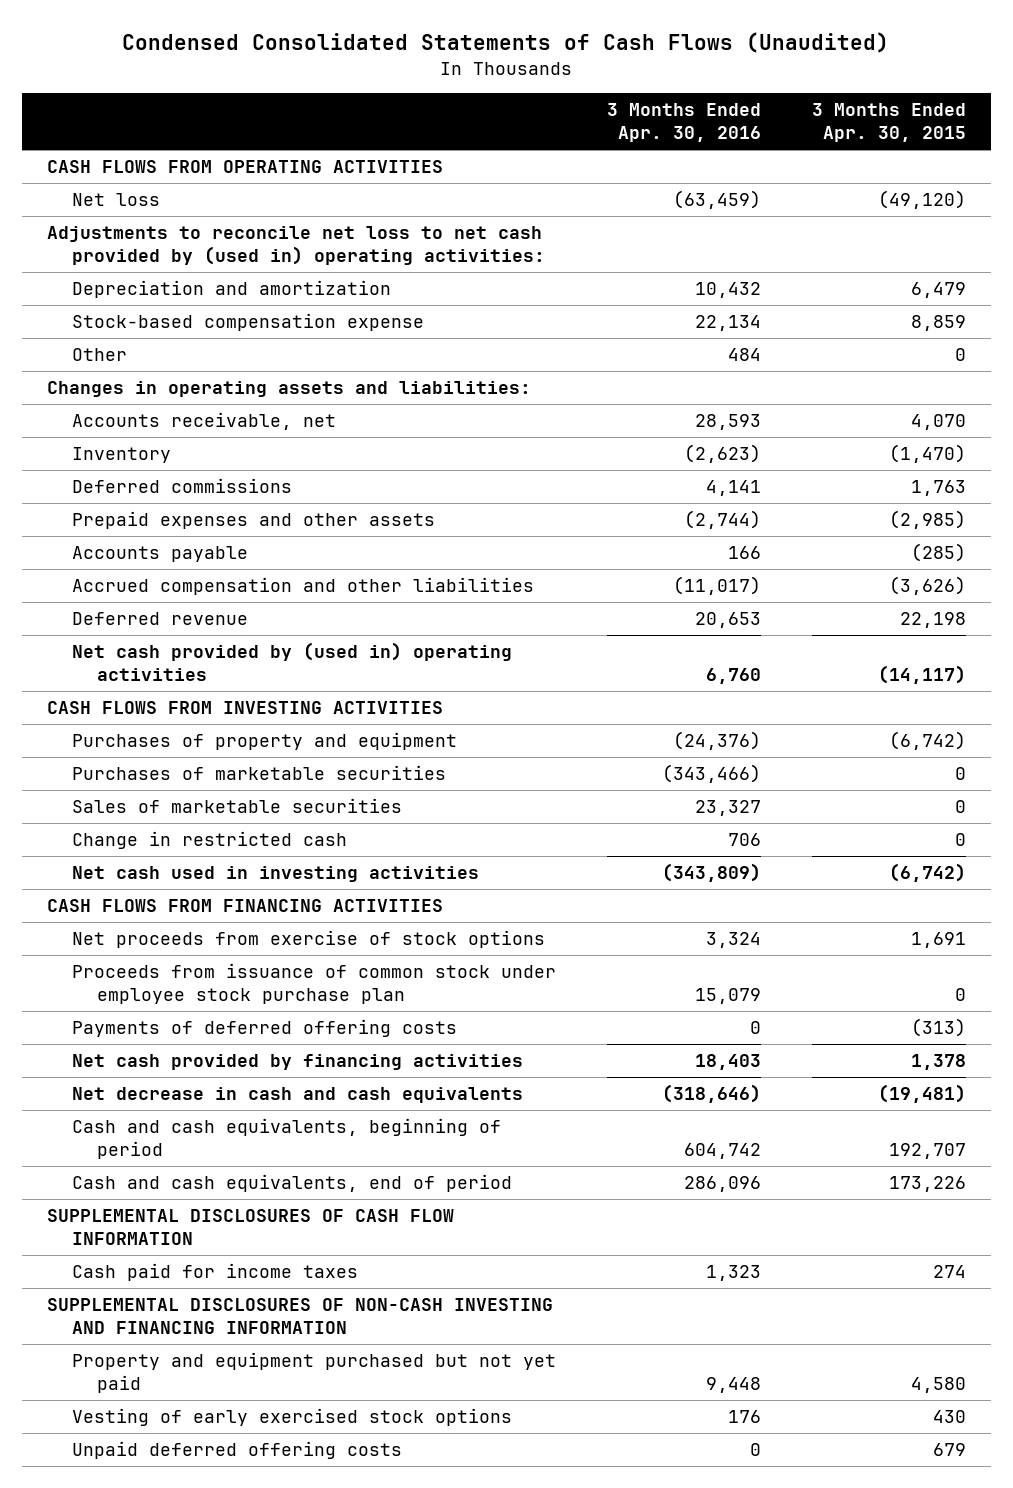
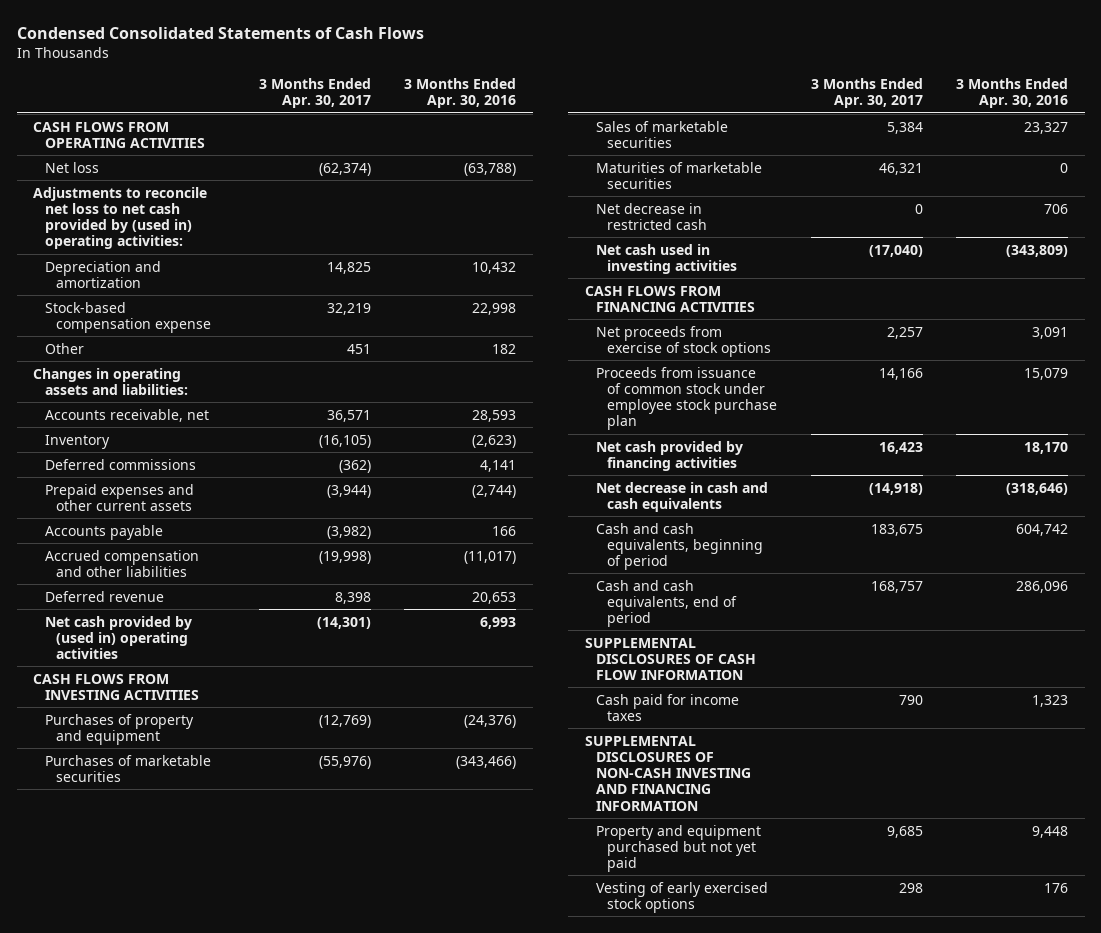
[122,32,890,54] Condensed Consolidated Statements of Cash Flows (Unaudited) -> [16,26,424,39] Condensed Consolidated Statements of Cash Flows
[811,103,966,143] 3 Months Ended Apr. 30, 2015 -> none
none -> [259,78,372,109] 3 Months Ended Apr. 30, 2017
[672,190,761,210] (63,459) -> [464,162,517,176] (63,788)
[694,315,761,332] 22,134 -> [472,302,517,315] 22,998
[727,348,761,362] 484 -> [492,343,517,354] 182
[72,511,436,530] Prepaid expenses and other assets -> [44,483,194,511] Prepaid expenses and other current assets
[705,668,761,685] 6,760 -> [480,616,517,629] 6,993
none -> [596,161,763,189] Maturities of marketable securities
[72,831,348,850] Change in restricted cash -> [596,202,708,230] Net decrease in restricted cash
[705,932,761,949] 3,324 -> [1032,326,1069,339] 3,091
[72,1019,458,1038] Payments of deferred offering costs -> none
[694,1054,761,1071] 18,403 -> [1024,441,1069,454] 18,170
[72,1441,403,1460] Unpaid deferred offering costs -> none

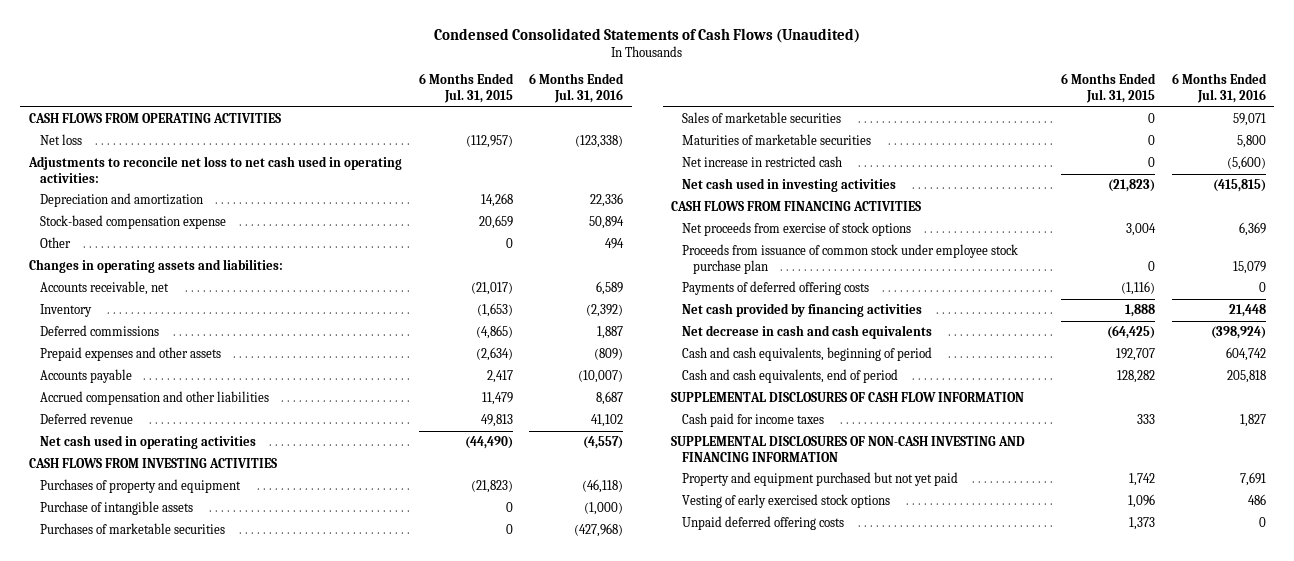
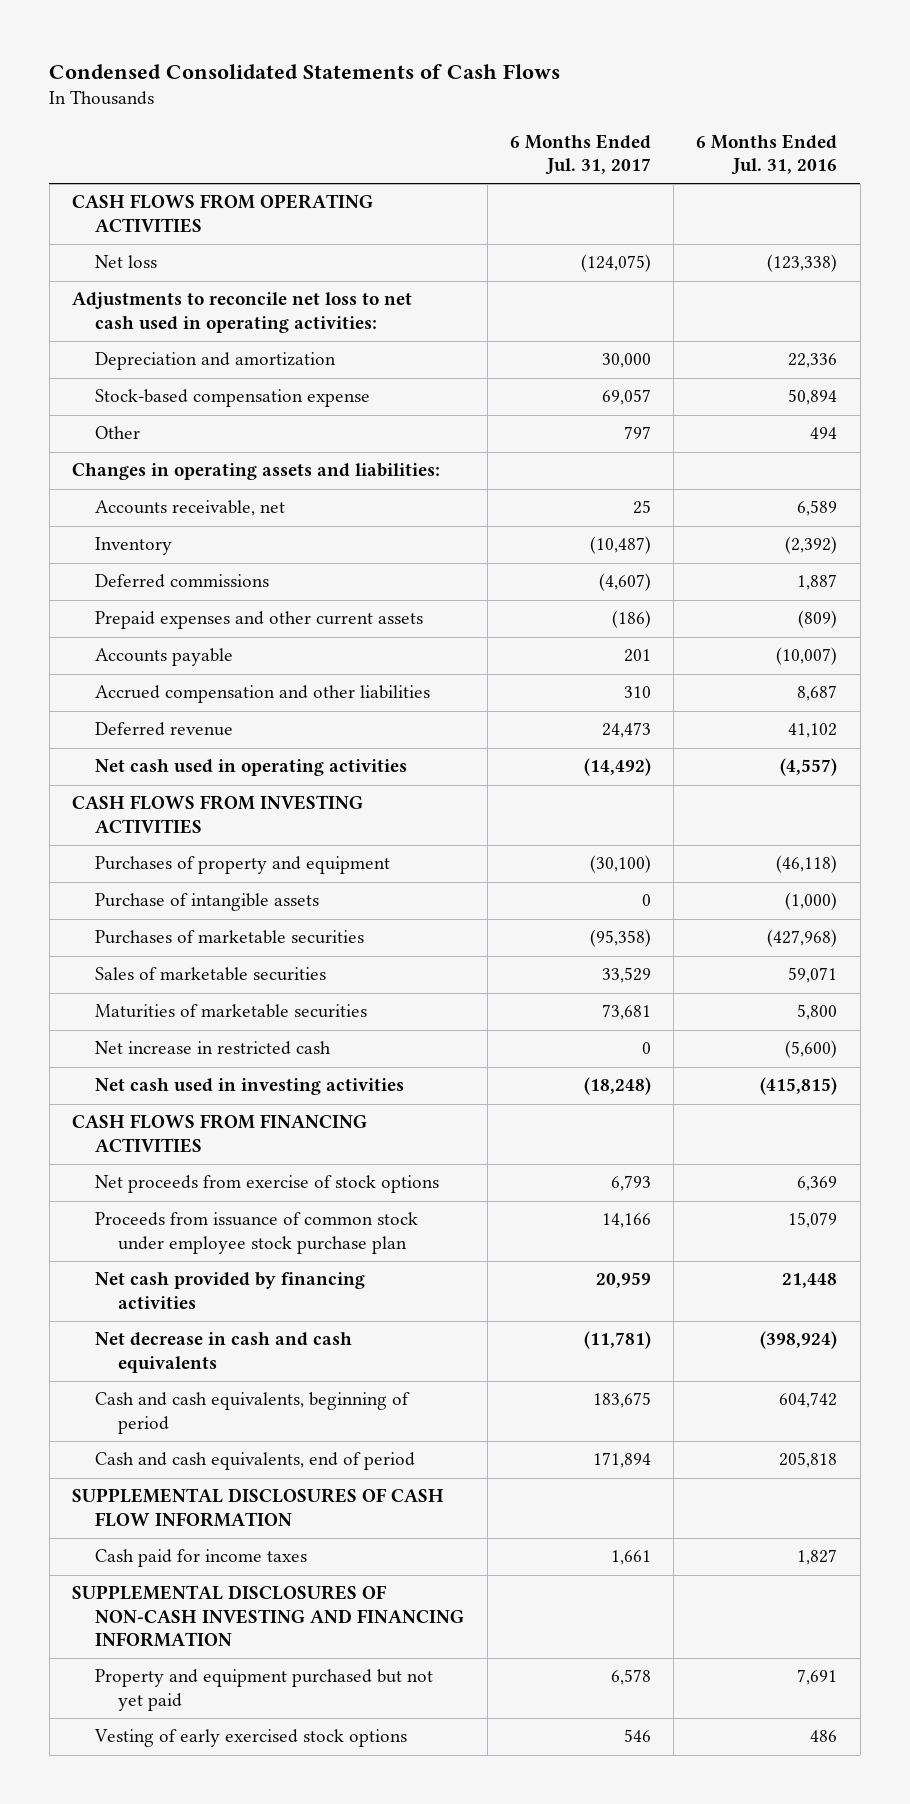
[434,27,861,43] Condensed Consolidated Statements of Cash Flows (Unaudited) -> [49,63,561,79] Condensed Consolidated Statements of Cash Flows
[418,73,514,104] 6 Months Ended Jul. 31, 2015 -> none
none -> [509,133,651,176] 6 Months Ended Jul. 31, 2017
[39,347,221,362] Prepaid expenses and other assets -> [95,611,424,630] Prepaid expenses and other current assets
[682,281,870,296] Payments of deferred offering costs -> none
[682,516,845,531] Unpaid deferred offering costs -> none

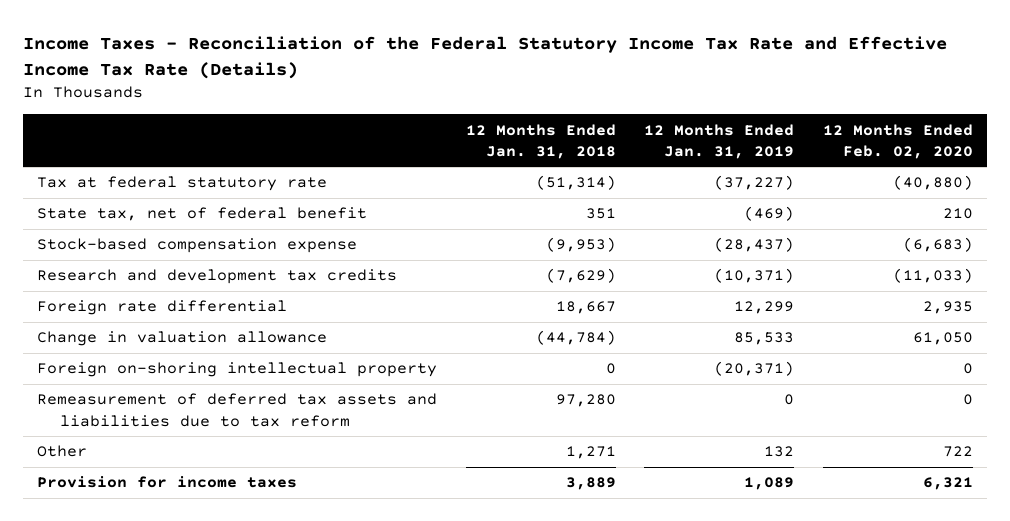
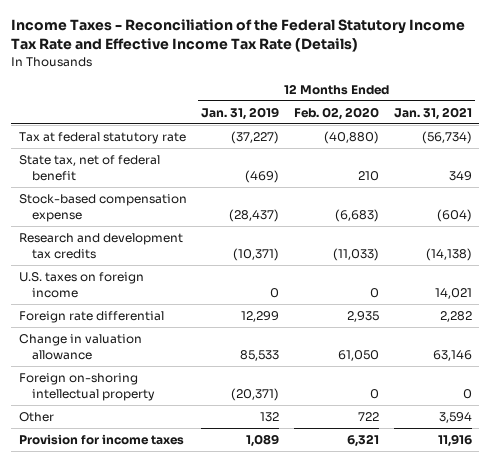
[465,123,616,159] 12 Months Ended Jan. 31, 2018 -> none
none -> [393,106,472,120] Jan. 31, 2021
none -> [18,271,144,298] U.S. taxes on foreign income
[37,393,438,427] Remeasurement of deferred tax assets and liabilities due to tax reform -> none

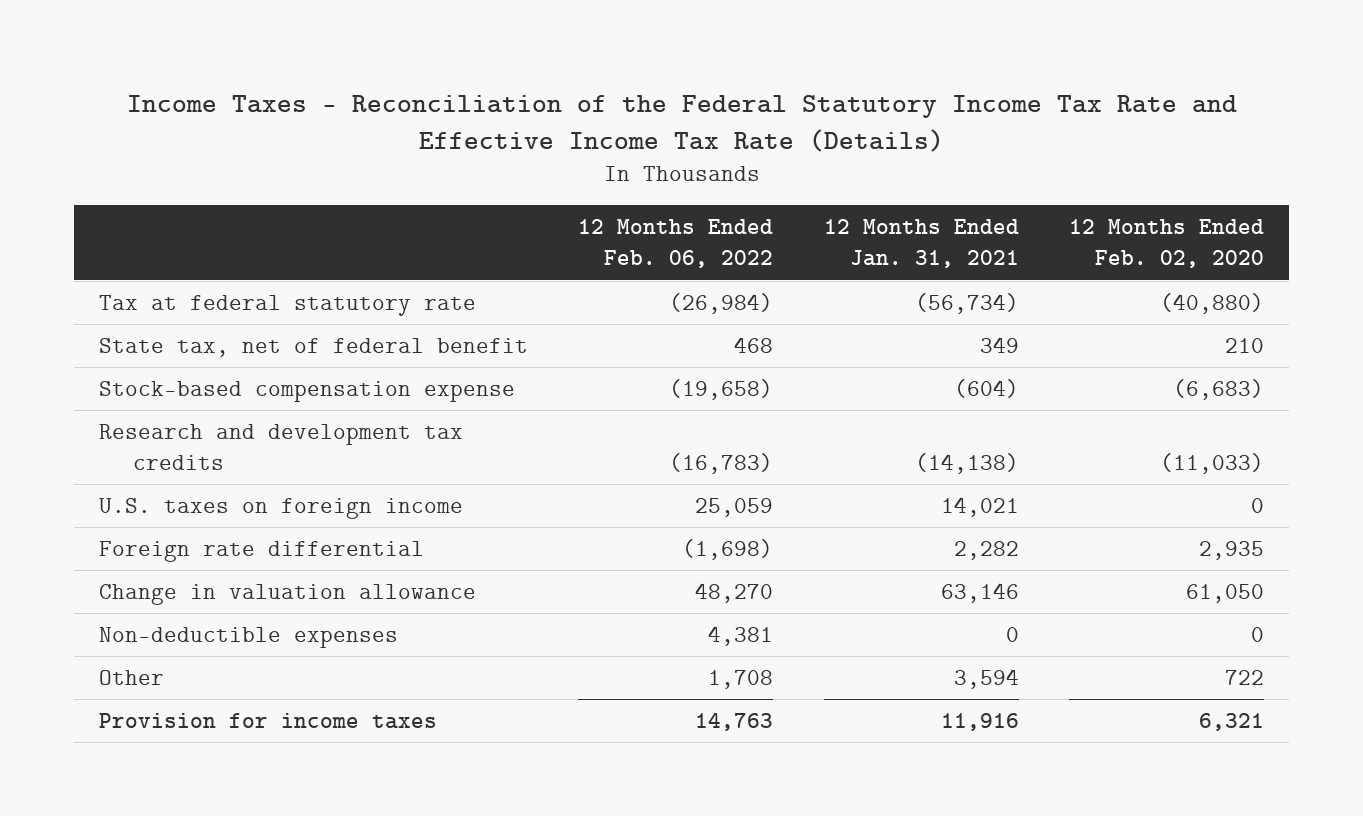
[201,106,280,120] Jan. 31, 2019 -> none
none -> [578,219,774,269] 12 Months Ended Feb. 06, 2022
[18,372,156,401] Foreign on-shoring intellectual property -> none
none -> [99,626,399,648] Non-deductible expenses

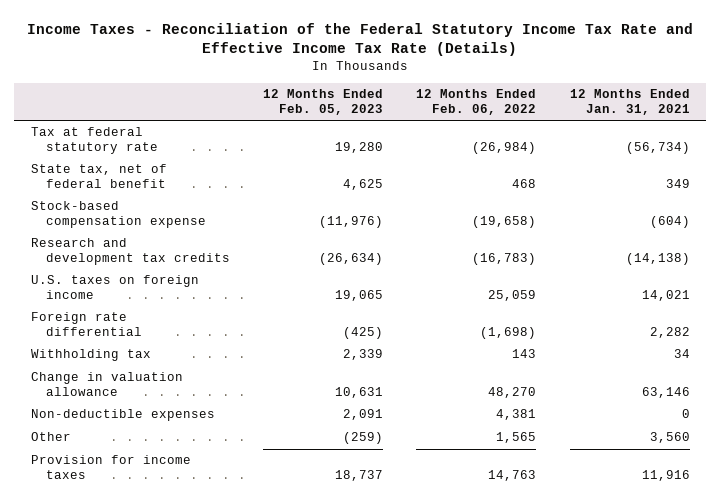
[1068,219,1264,269] 12 Months Ended Feb. 02, 2020 -> none
none -> [262,89,383,115] 12 Months Ended Feb. 05, 2023
none -> [31,349,152,362] Withholding tax
[708,669,774,689] 1,708 -> [496,432,537,444] 1,565
[953,668,1019,689] 3,594 -> [649,432,690,444] 3,560

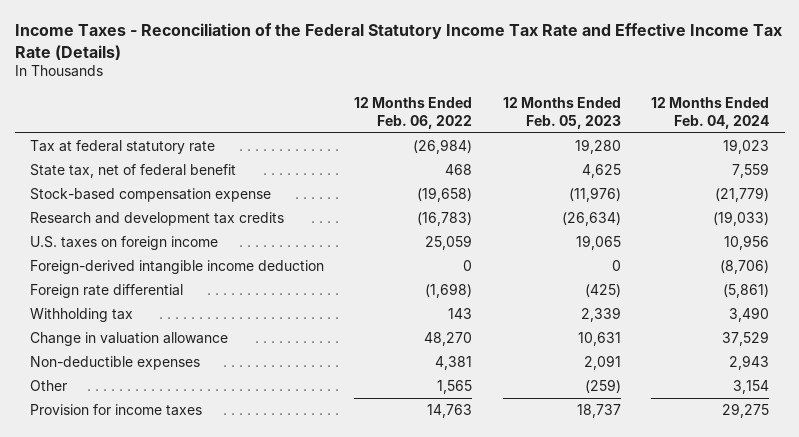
[569,89,690,115] 12 Months Ended Jan. 31, 2021 -> none
none -> [651,96,770,129] 12 Months Ended Feb. 04, 2024
none -> [29,260,324,275] Foreign-derived intangible income deduction

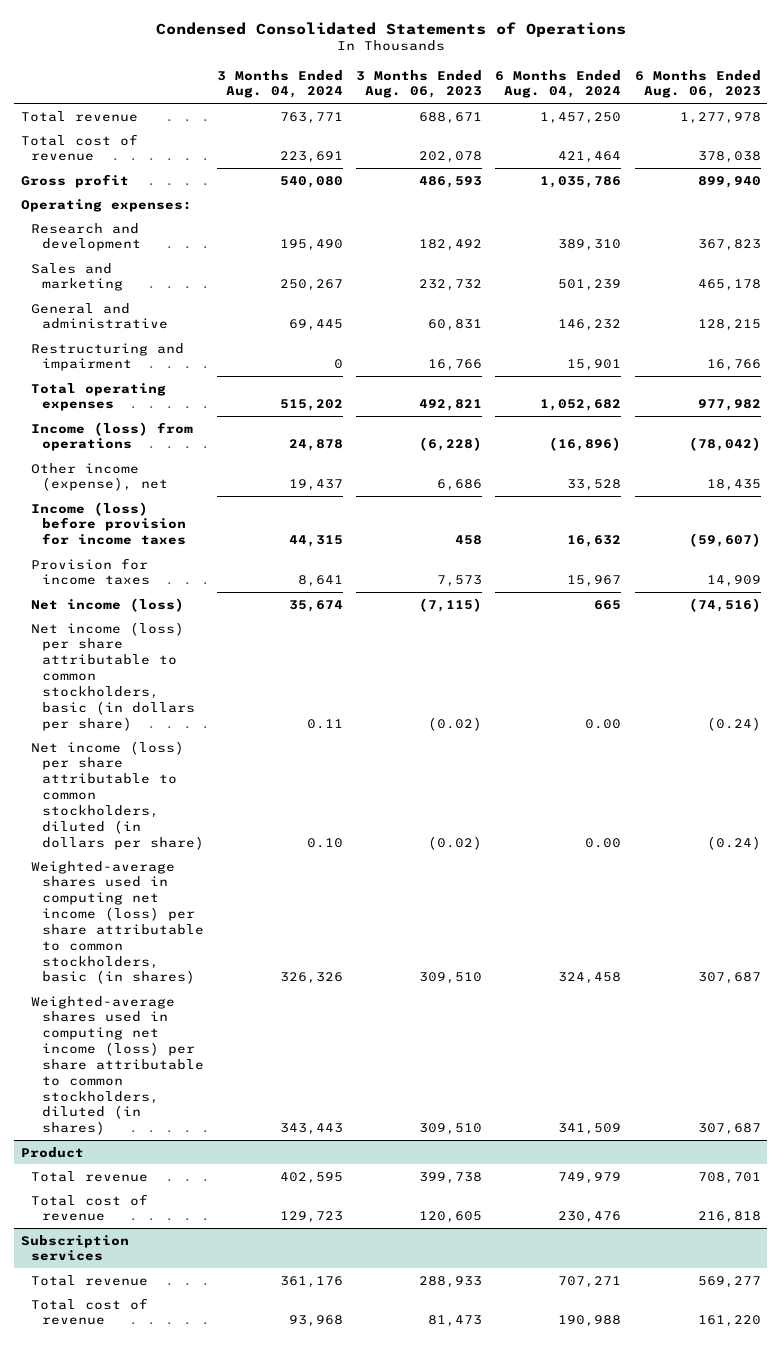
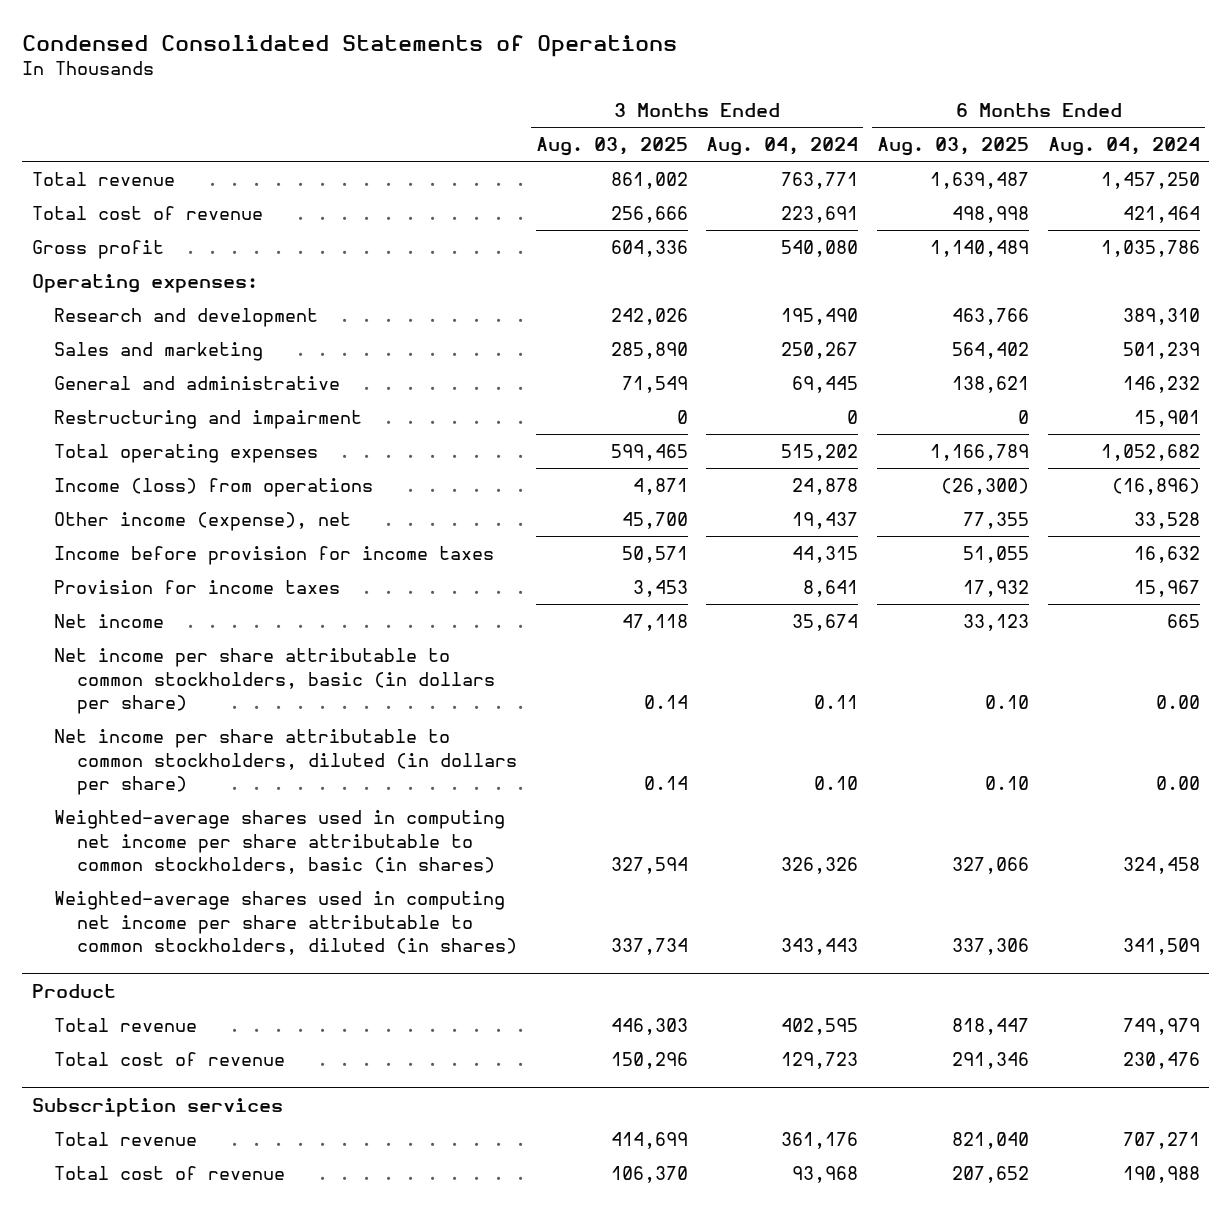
[356,69,483,99] 3 Months Ended Aug. 06, 2023 -> none
[634,69,761,99] 6 Months Ended Aug. 06, 2023 -> none
none -> [535,137,688,157] Aug. 03, 2025
none -> [877,137,1030,157] Aug. 03, 2025
[31,501,186,546] Income (loss) before provision for income taxes -> [54,545,495,565] Income before provision for income taxes
[31,597,185,612] Net income (loss) -> [54,613,165,628] Net income
[31,621,195,731] Net income (loss) per share attributable to common stockholders, basic (in dollars per share) -> [54,647,495,715] Net income per share attributable to common stockholders, basic (in dollars per share)
[31,740,204,850] Net income (loss) per share attributable to common stockholders, diluted (in dollars per share) -> [54,728,517,796] Net income per share attributable to common stockholders, diluted (in dollars per share)
[31,860,204,985] Weighted-average shares used in computing net income (loss) per share attributable to common stockholders, basic (in shares) -> [54,809,506,875] Weighted-average shares used in computing net income per share attributable to common stockholders, basic (in shares)
[31,995,204,1136] Weighted-average shares used in computing net income (loss) per share attributable to common stockholders, diluted (in shares) -> [54,890,517,956] Weighted-average shares used in computing net income per share attributable to common stockholders, diluted (in shares)

